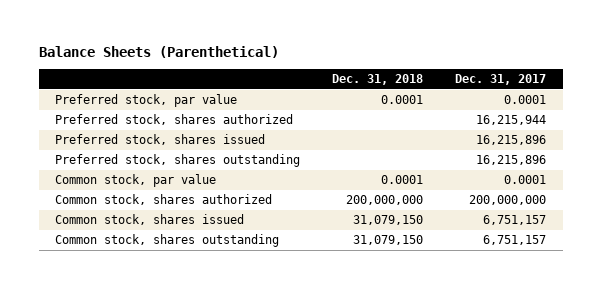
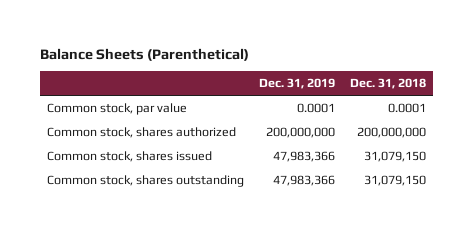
[455,74,547,86] Dec. 31, 2017 -> none
none -> [258,78,335,90] Dec. 31, 2019
[54,94,237,108] Preferred stock, par value -> none
[54,114,293,126] Preferred stock, shares authorized -> none
[54,134,265,146] Preferred stock, shares issued -> none
[54,154,300,168] Preferred stock, shares outstanding -> none

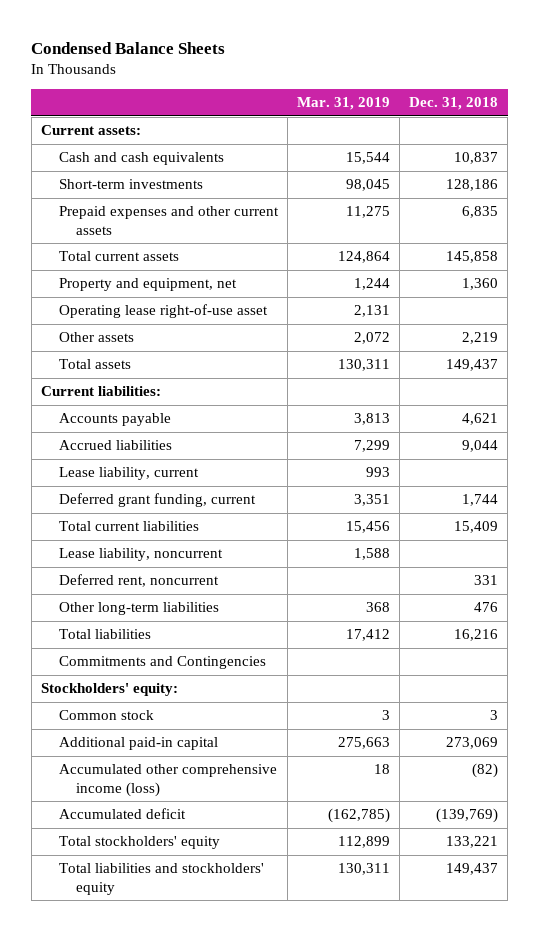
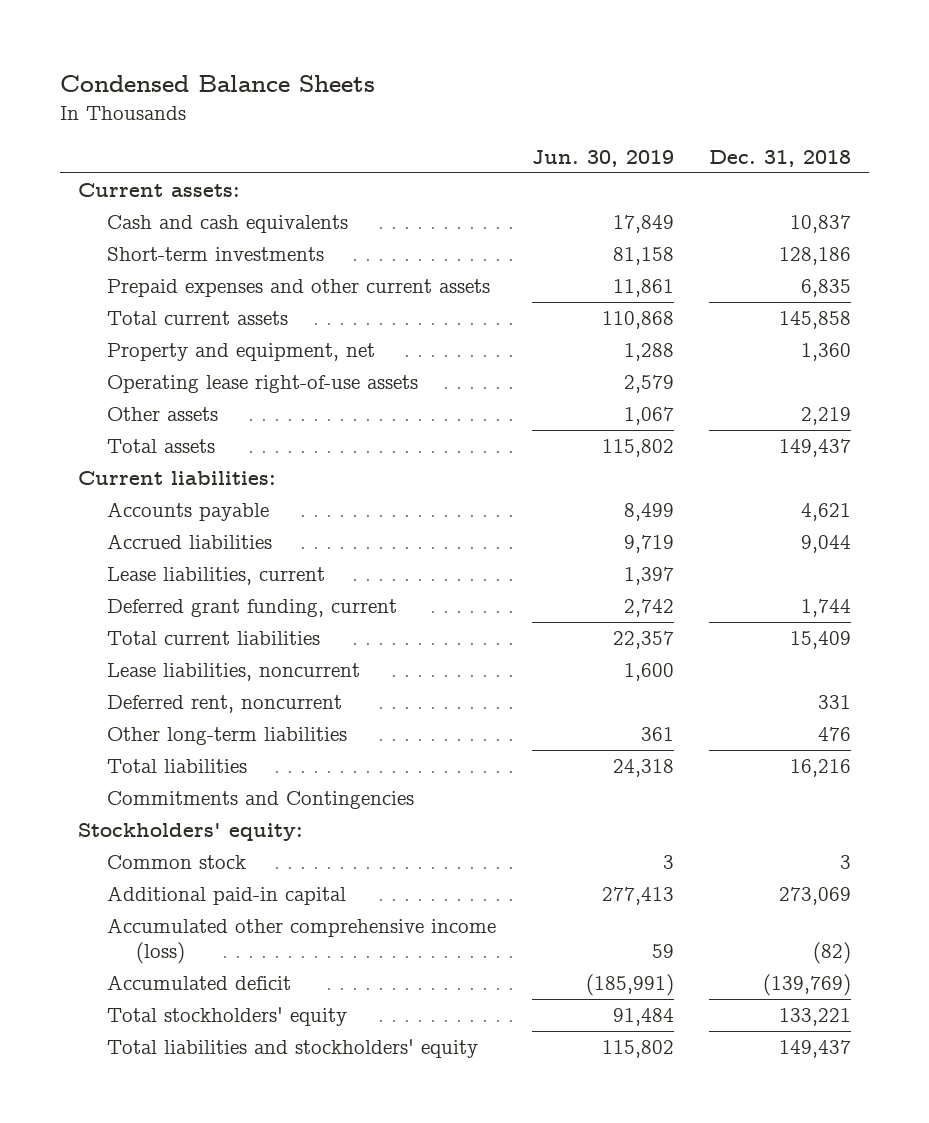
[296,97,390,111] Mar. 31, 2019 -> none
none -> [531,149,674,167] Jun. 30, 2019
[58,304,268,319] Operating lease right-of-use asset -> [106,375,418,394] Operating lease right-of-use assets
[58,467,199,481] Lease liability, current -> [106,567,325,586] Lease liabilities, current
[58,548,223,562] Lease liability, noncurrent -> [106,663,360,682] Lease liabilities, noncurrent

